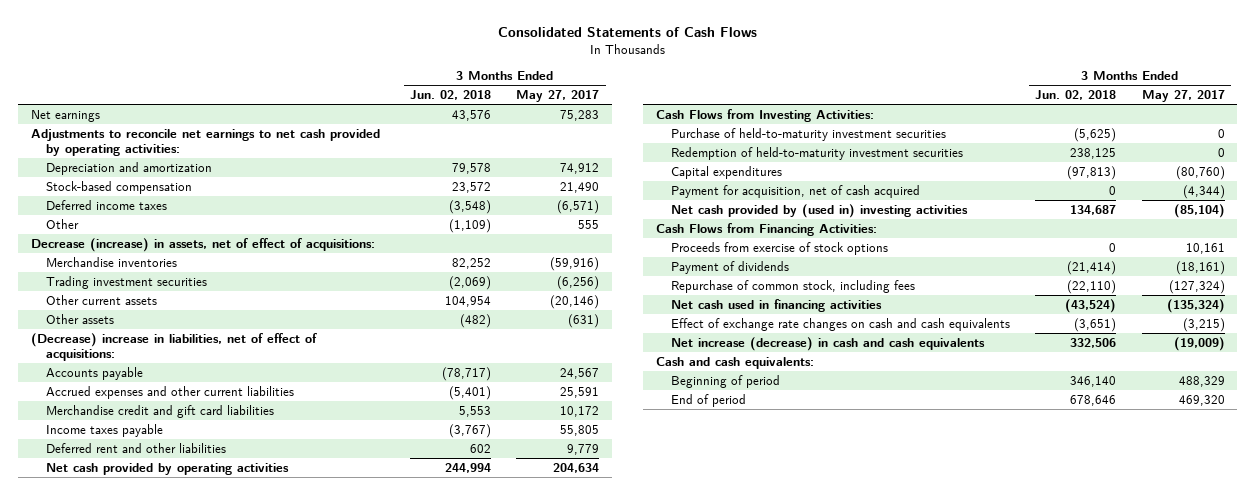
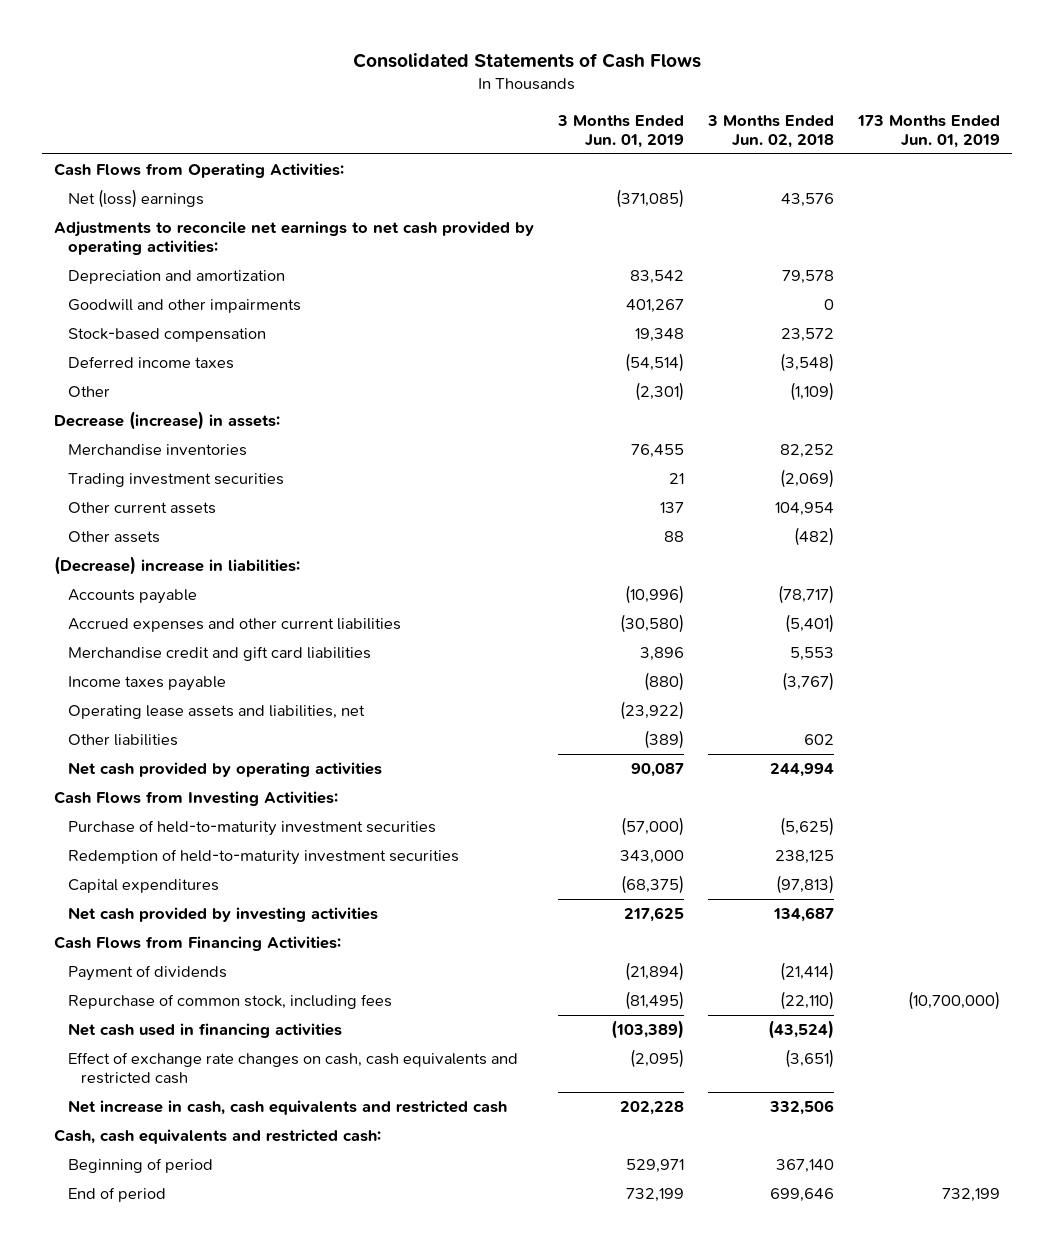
[516,89,600,102] May 27, 2017 -> none
none -> [556,114,684,148] 3 Months Ended Jun. 01, 2019
none -> [856,114,1000,148] 173 Months Ended Jun. 01, 2019
none -> [53,163,344,179] Cash Flows from Operating Activities:
[30,109,100,122] Net earnings -> [67,189,204,209] Net (loss) earnings
none -> [67,299,301,314] Goodwill and other impairments
[30,237,375,252] Decrease (increase) in assets, net of effect of acquisitions: -> [53,411,280,431] Decrease (increase) in assets:
[30,332,317,361] (Decrease) increase in liabilities, net of effect of acquisitions: -> [53,556,300,576] (Decrease) increase in liabilities:
[45,442,226,453] Deferred rent and other liabilities -> none
none -> [67,705,365,720] Operating lease assets and liabilities, net
none -> [67,734,178,747] Other liabilities
[670,184,920,198] Payment for acquisition, net of cash acquired -> none
[670,203,968,218] Net cash provided by (used in) investing activities -> [67,907,378,923] Net cash provided by investing activities
[670,241,888,255] Proceeds from exercise of stock options -> none
[670,317,1010,331] Effect of exchange rate changes on cash and cash equivalents -> [67,1052,518,1085] Effect of exchange rate changes on cash, cash equivalents and restricted cash
[670,336,985,351] Net increase (decrease) in cash and cash equivalents -> [67,1100,507,1116] Net increase in cash, cash equivalents and restricted cash
[655,356,814,369] Cash and cash equivalents: -> [53,1129,381,1145] Cash, cash equivalents and restricted cash:
[1070,375,1117,387] 346,140 -> [775,1159,834,1174] 367,140
[1070,394,1117,406] 678,646 -> [769,1188,834,1203] 699,646

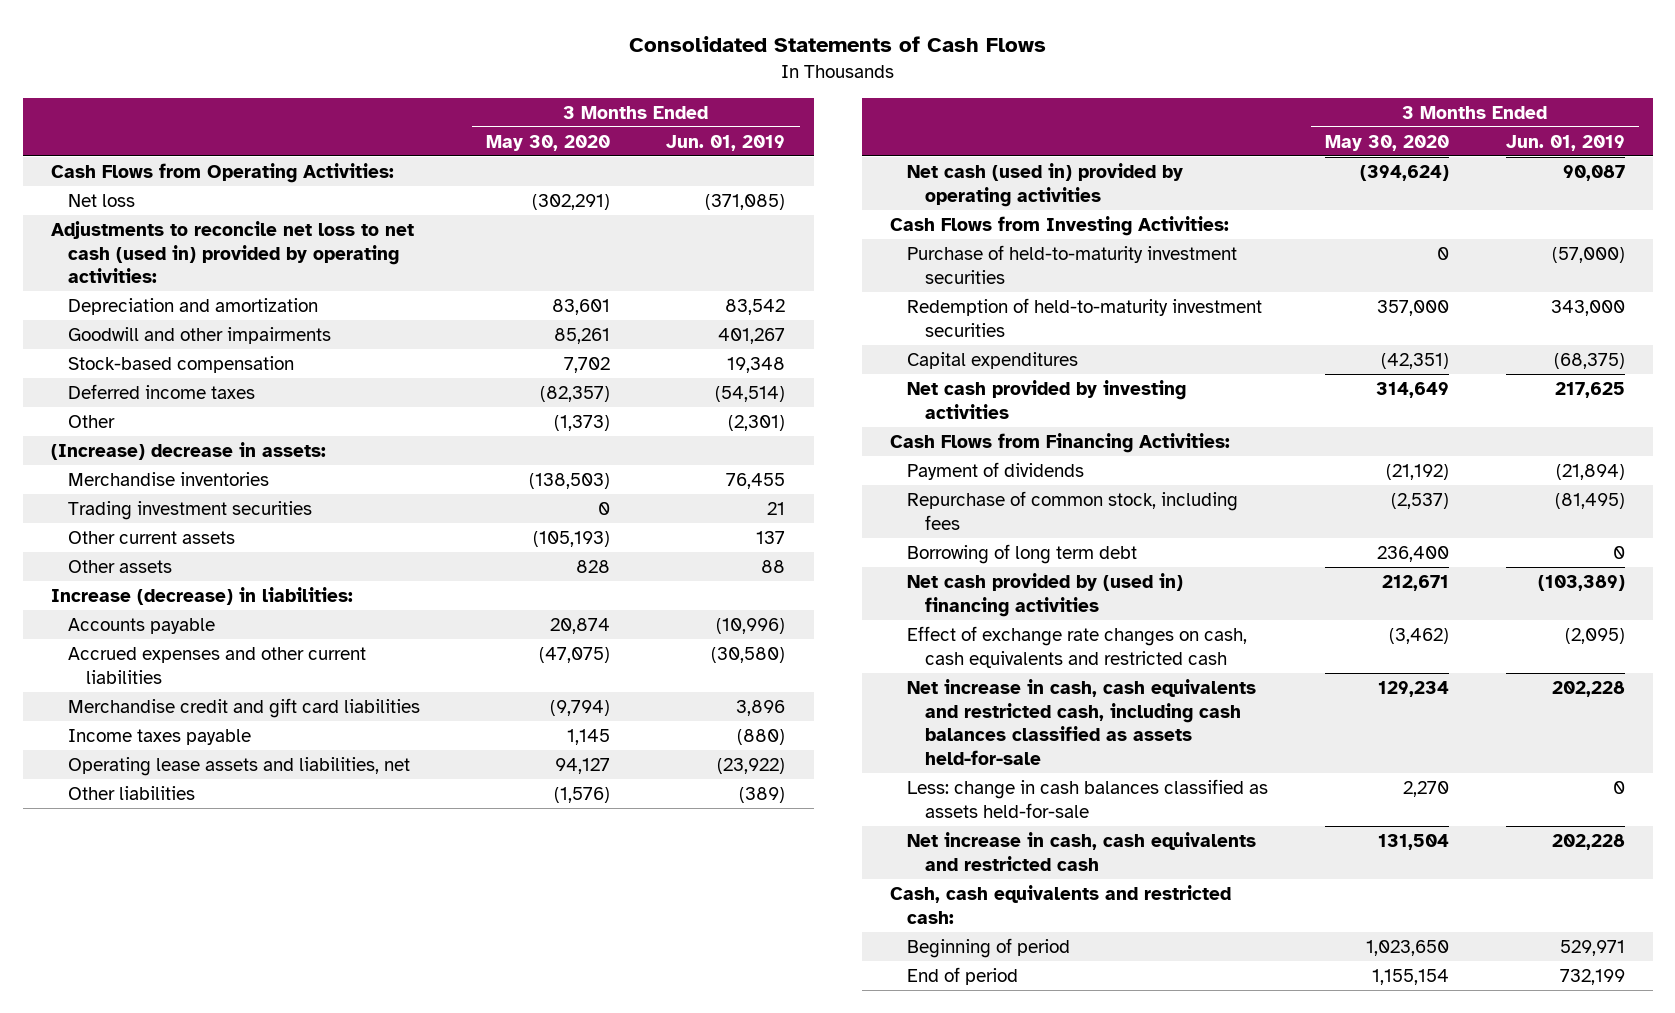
[706,114,834,148] 3 Months Ended Jun. 02, 2018 -> none
[856,114,1000,148] 173 Months Ended Jun. 01, 2019 -> none
none -> [485,134,610,151] May 30, 2020
[67,189,204,209] Net (loss) earnings -> [68,194,136,208] Net loss
[53,221,534,256] Adjustments to reconcile net earnings to net cash provided by operating activities: -> [50,221,414,284] Adjustments to reconcile net loss to net cash (used in) provided by operating activities:
[53,411,280,431] Decrease (increase) in assets: -> [50,442,326,461] (Increase) decrease in assets:
[53,556,300,576] (Decrease) increase in liabilities: -> [50,587,353,606] Increase (decrease) in liabilities:
[67,762,382,778] Net cash provided by operating activities -> [907,163,1184,207] Net cash (used in) provided by operating activities
none -> [907,544,1138,565] Borrowing of long term debt
[67,1023,342,1039] Net cash used in financing activities -> [907,573,1184,617] Net cash provided by (used in) financing activities
none -> [907,679,1257,765] Net increase in cash, cash equivalents and restricted cash, including cash balances classified as assets held-for-sale
none -> [907,779,1269,818] Less: change in cash balances classified as assets held-for-sale

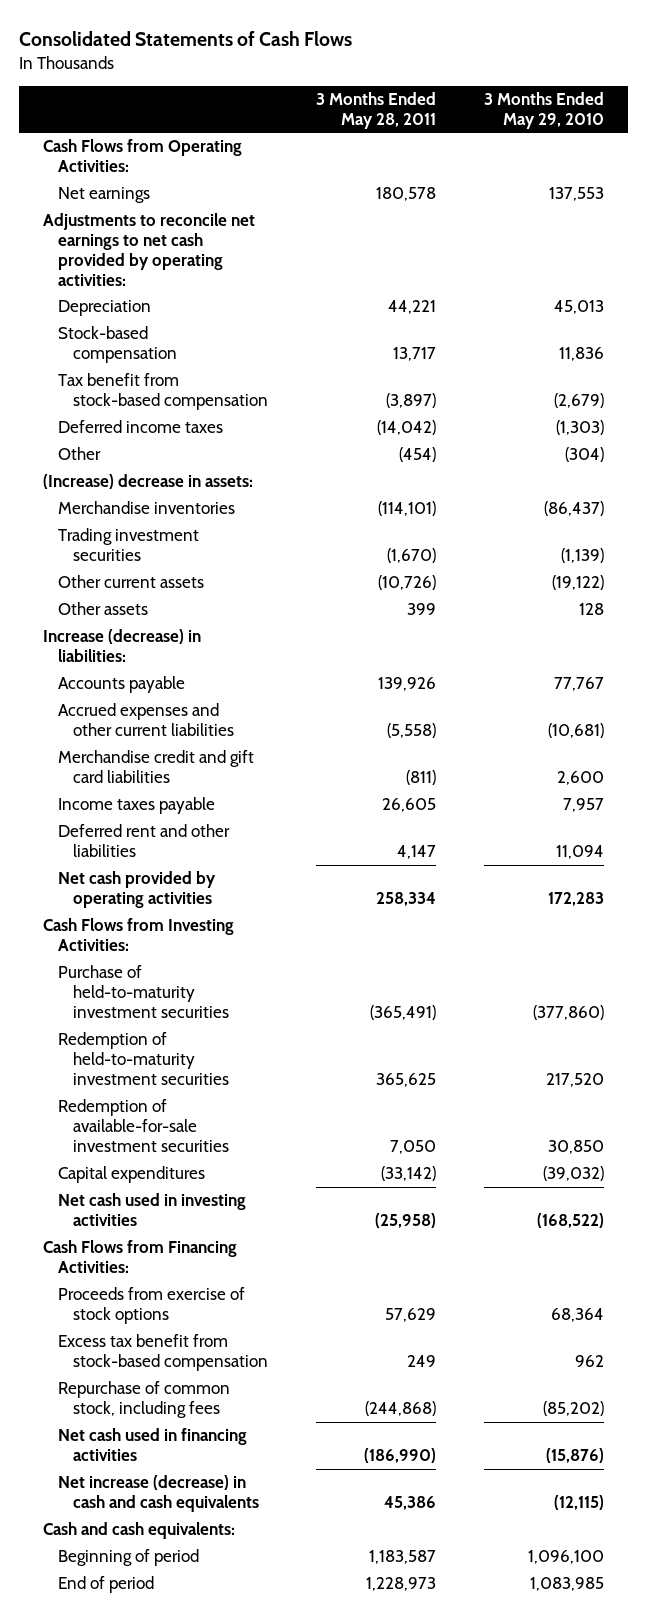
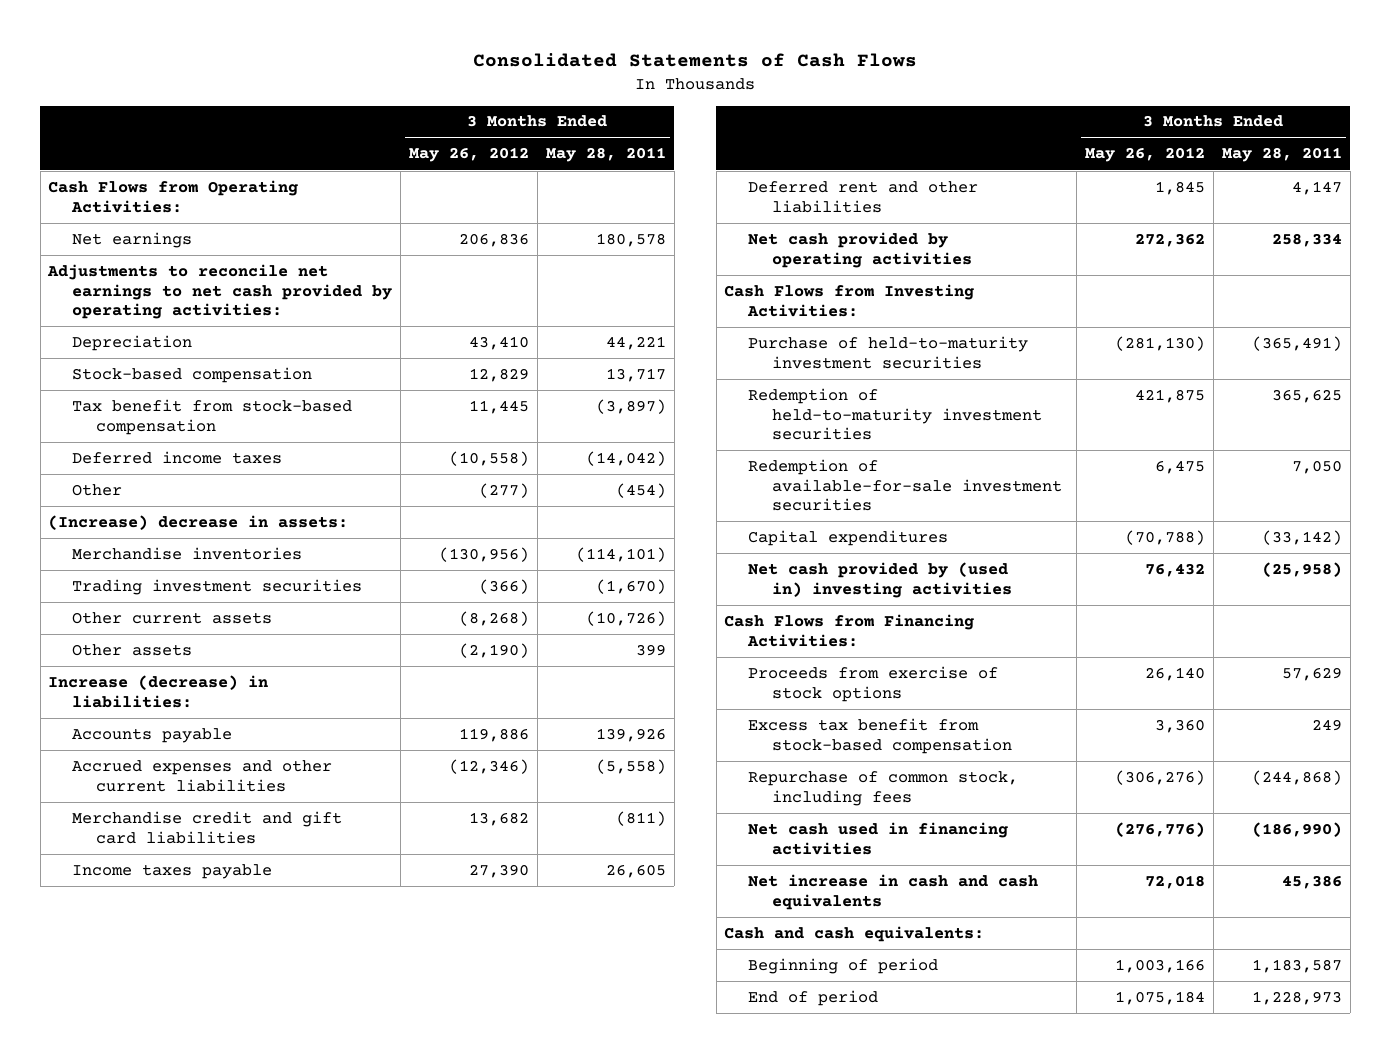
[483,92,604,129] 3 Months Ended May 29, 2010 -> none
none -> [408,147,529,163] May 26, 2012
[58,1193,247,1227] Net cash used in investing activities -> [748,561,1012,598] Net cash provided by (used in) investing activities
[58,1475,260,1513] Net increase (decrease) in cash and cash equivalents -> [748,873,1039,910] Net increase in cash and cash equivalents

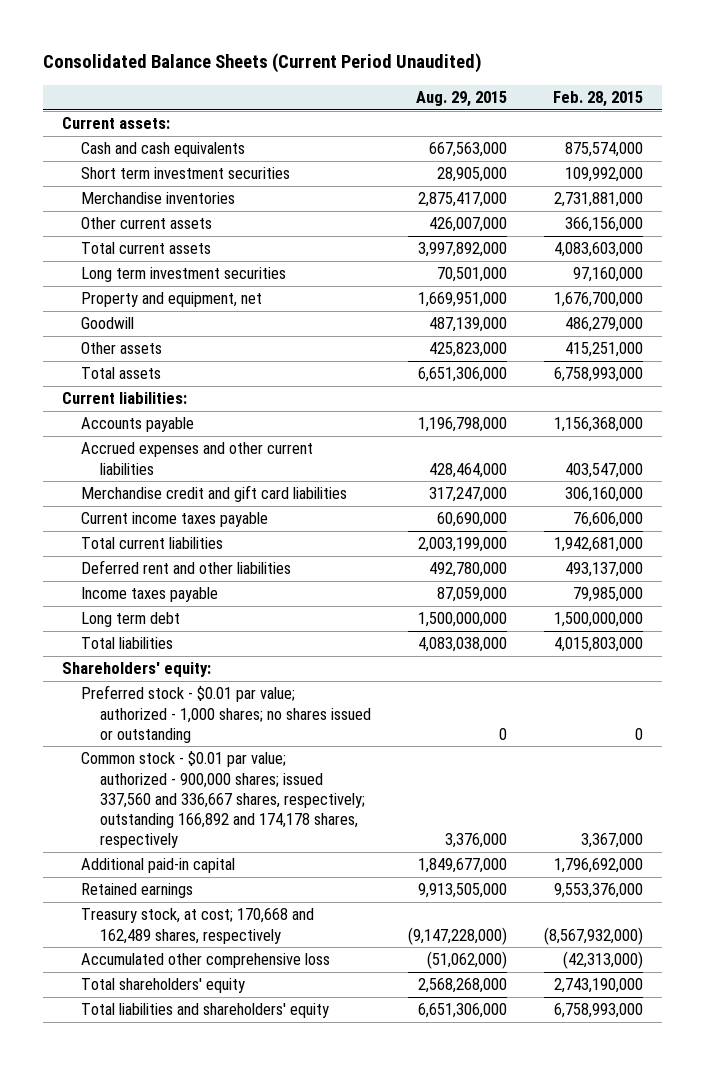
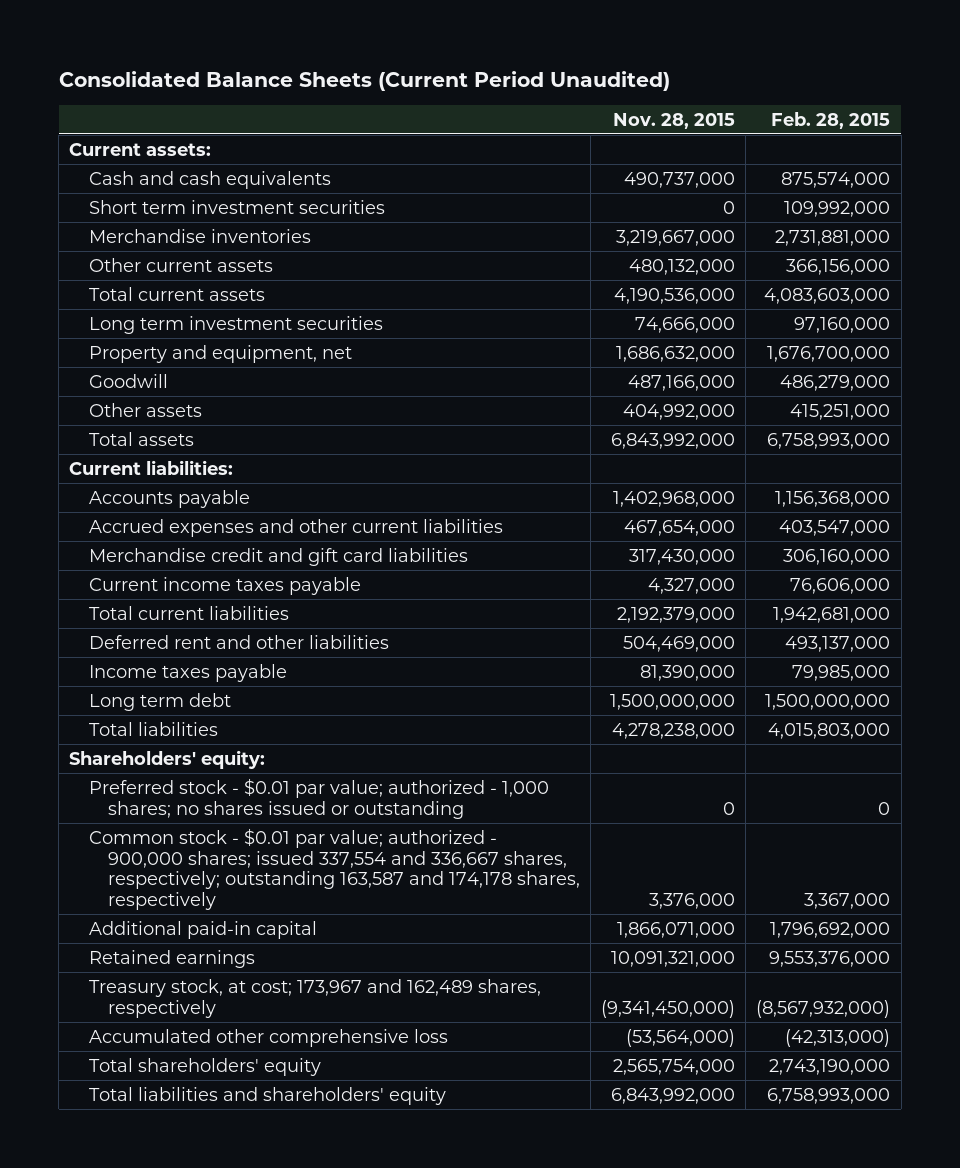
[415,90,507,107] Aug. 29, 2015 -> none
none -> [613,112,736,129] Nov. 28, 2015
[80,751,365,848] Common stock - $0.01 par value; authorized - 900,000 shares; issued 337,560 and 336,667 shares, respectively; outstanding 166,892 and 174,178 shares, respectively -> [88,827,581,911] Common stock - $0.01 par value; authorized - 900,000 shares; issued 337,554 and 336,667 shares, respectively; outstanding 163,587 and 174,178 shares, respectively
[80,908,314,944] Treasury stock, at cost; 170,668 and 162,489 shares, respectively -> [88,978,541,1018] Treasury stock, at cost; 173,967 and 162,489 shares, respectively

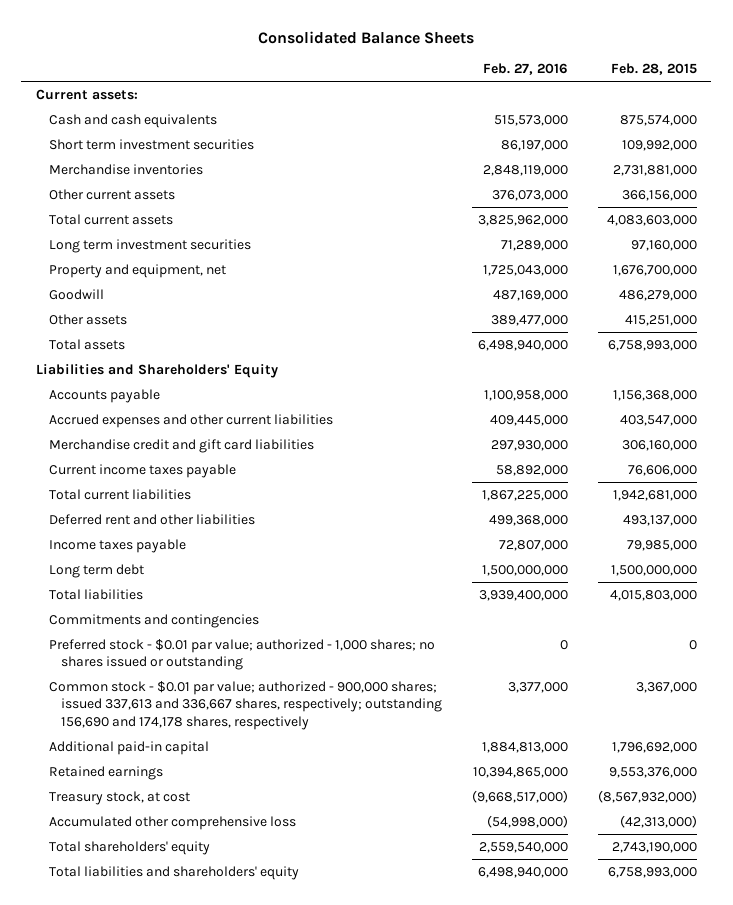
[58,70,670,91] Consolidated Balance Sheets (Current Period Unaudited) -> [258,30,475,44] Consolidated Balance Sheets
[613,112,736,129] Nov. 28, 2015 -> none
none -> [483,63,569,76] Feb. 27, 2016
[69,459,234,475] Current liabilities: -> [36,363,279,378] Liabilities and Shareholders' Equity
[69,749,266,769] Shareholders' equity: -> none
none -> [48,613,259,628] Commitments and contingencies
[88,827,581,911] Common stock - $0.01 par value; authorized - 900,000 shares; issued 337,554 and 336,667 shares, respectively; outstanding 163,587 and 174,178 shares, respectively -> [48,680,443,731] Common stock - $0.01 par value; authorized - 900,000 shares; issued 337,613 and 336,667 shares, respectively; outstanding 156,690 and 174,178 shares, respectively
[88,978,541,1018] Treasury stock, at cost; 173,967 and 162,489 shares, respectively -> [48,790,190,805] Treasury stock, at cost

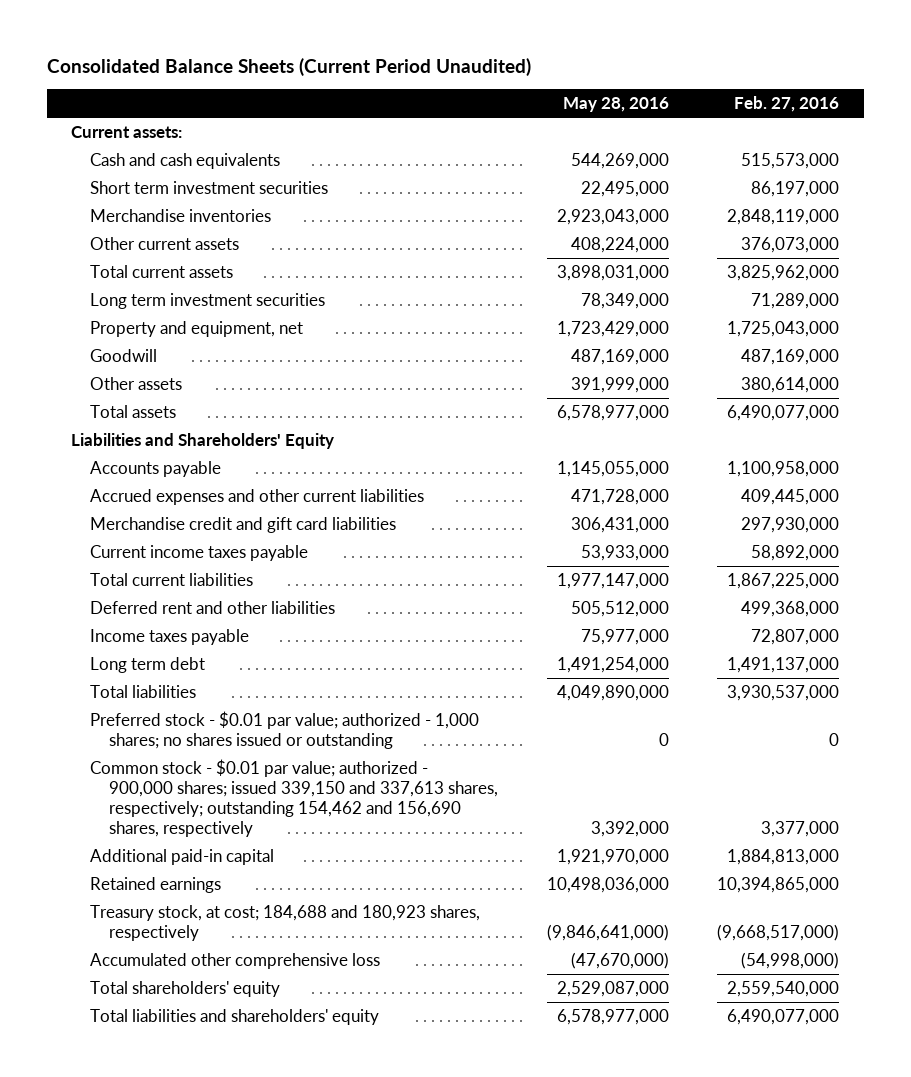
[258,30,475,44] Consolidated Balance Sheets -> [46,57,531,76] Consolidated Balance Sheets (Current Period Unaudited)
[610,63,697,76] Feb. 28, 2015 -> none
none -> [562,97,669,113] May 28, 2016
[491,314,569,326] 389,477,000 -> [741,376,840,393] 380,614,000
[478,339,569,351] 6,498,940,000 -> [727,404,840,421] 6,490,077,000
[48,613,259,628] Commitments and contingencies -> none
[482,564,569,576] 1,500,000,000 -> [727,656,840,673] 1,491,137,000
[479,589,569,601] 3,939,400,000 -> [727,684,840,701] 3,930,537,000
[48,680,443,731] Common stock - $0.01 par value; authorized - 900,000 shares; issued 337,613 and 336,667 shares, respectively; outstanding 156,690 and 174,178 shares, respectively -> [90,758,499,838] Common stock - $0.01 par value; authorized - 900,000 shares; issued 339,150 and 337,613 shares, respectively; outstanding 154,462 and 156,690 shares, respectively
[48,790,190,805] Treasury stock, at cost -> [90,904,481,942] Treasury stock, at cost; 184,688 and 180,923 shares, respectively
[478,866,569,878] 6,498,940,000 -> [727,1008,840,1025] 6,490,077,000

